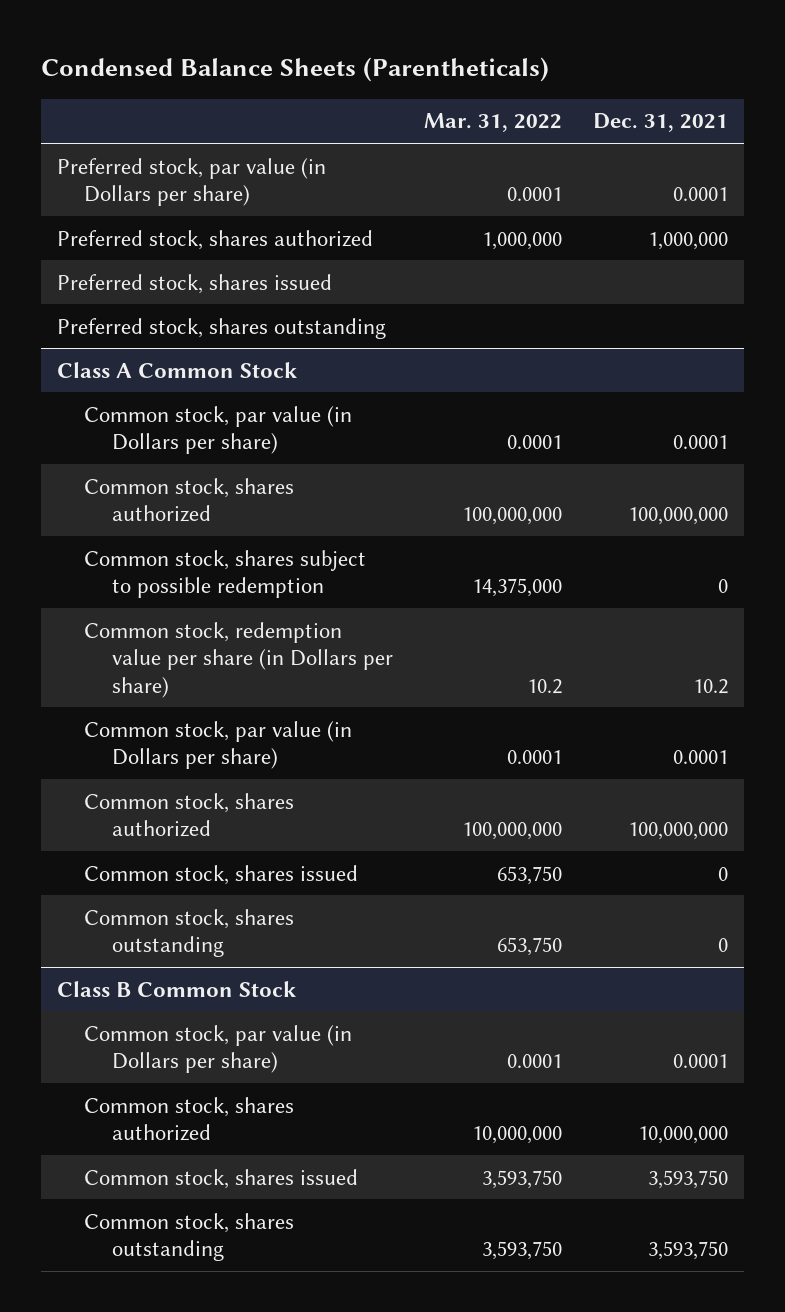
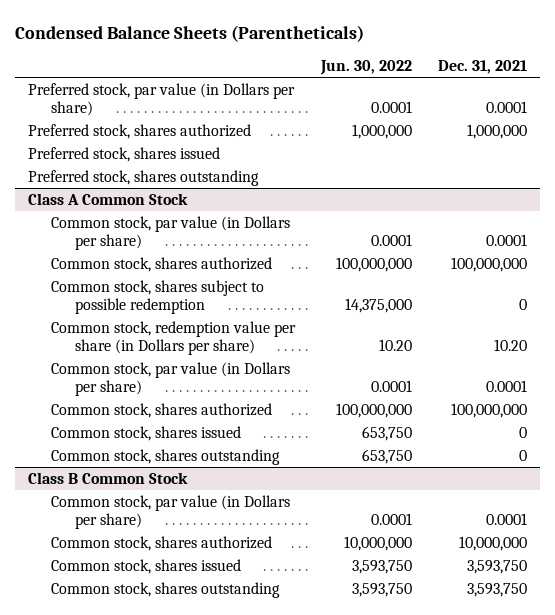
[424,113,563,133] Mar. 31, 2022 -> none
none -> [320,59,413,75] Jun. 30, 2022
[693,678,729,694] 10.2 -> [493,338,527,351] 10.20

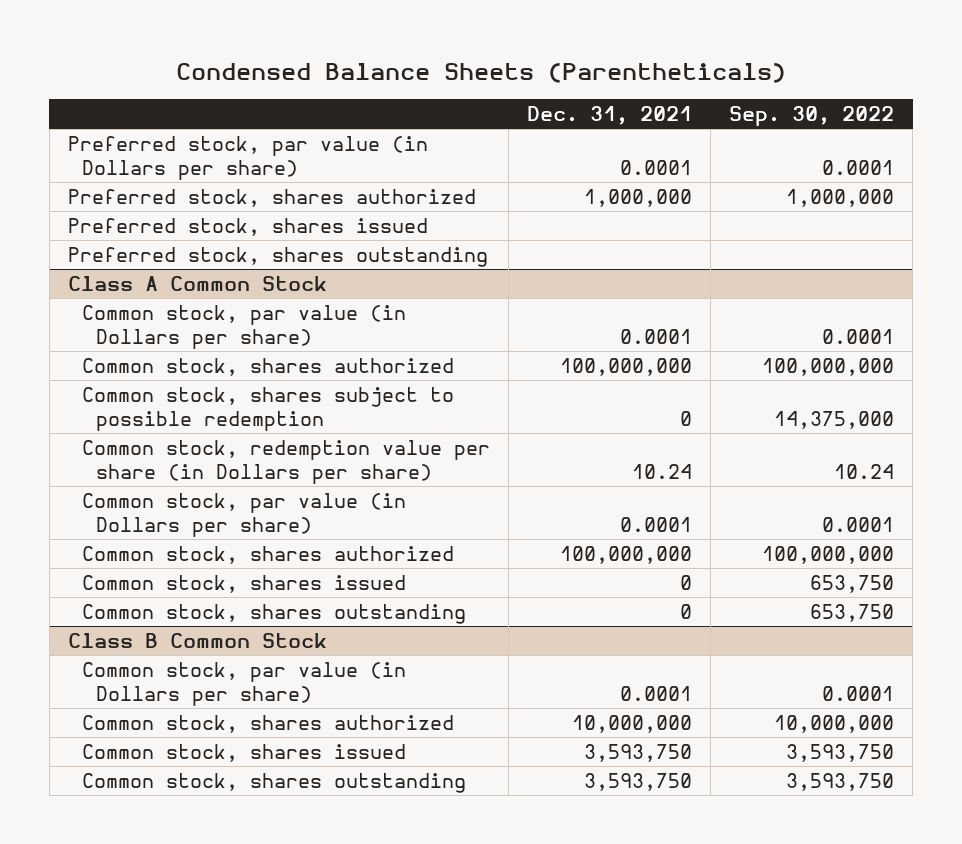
[320,59,413,75] Jun. 30, 2022 -> none
none -> [729,106,895,127] Sep. 30, 2022
[493,338,527,351] 10.20 -> [632,463,693,479] 10.24

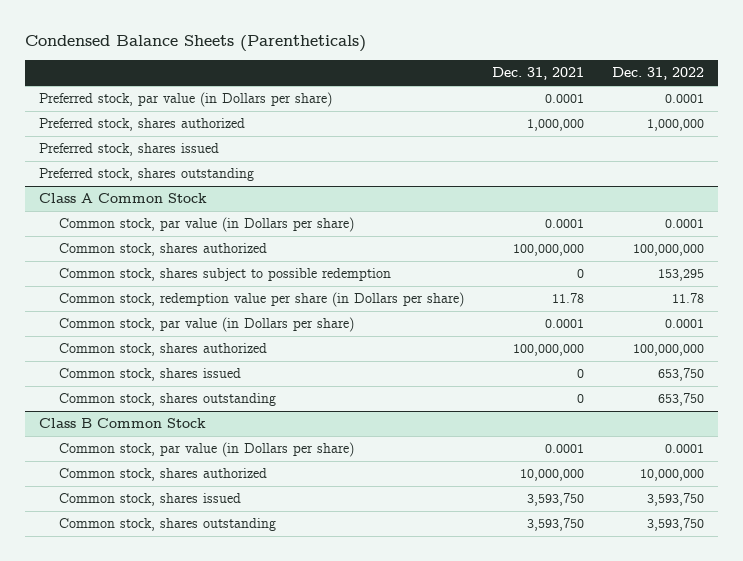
[729,106,895,127] Sep. 30, 2022 -> none
none -> [612,67,705,81] Dec. 31, 2022
[632,463,693,479] 10.24 -> [552,293,585,304] 11.78

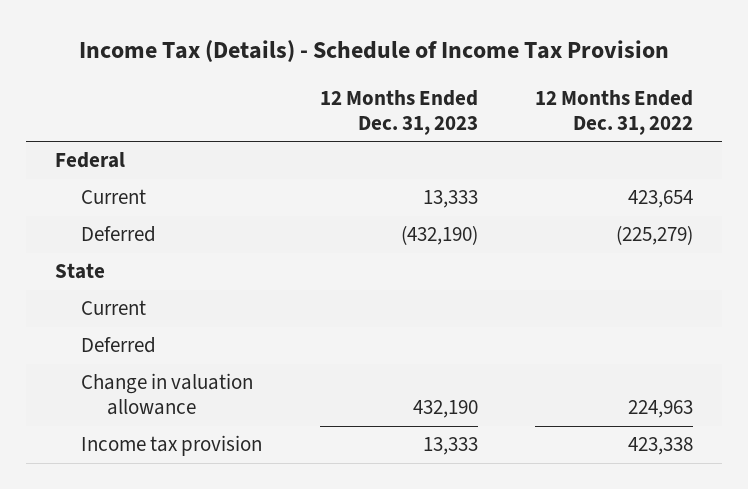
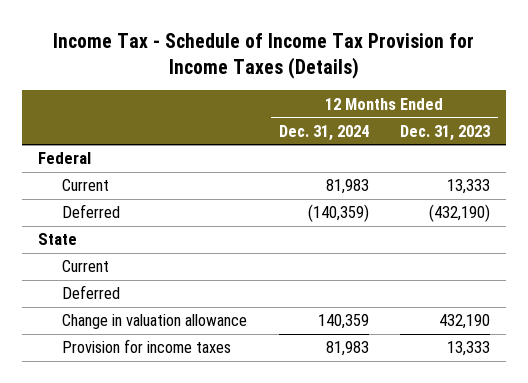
[78,40,669,63] Income Tax (Details) - Schedule of Income Tax Provision -> [52,32,474,79] Income Tax - Schedule of Income Tax Provision for Income Taxes (Details)
[535,89,694,135] 12 Months Ended Dec. 31, 2022 -> none
none -> [278,124,369,141] Dec. 31, 2024
[80,435,262,457] Income tax provision -> [61,339,231,354] Provision for income taxes

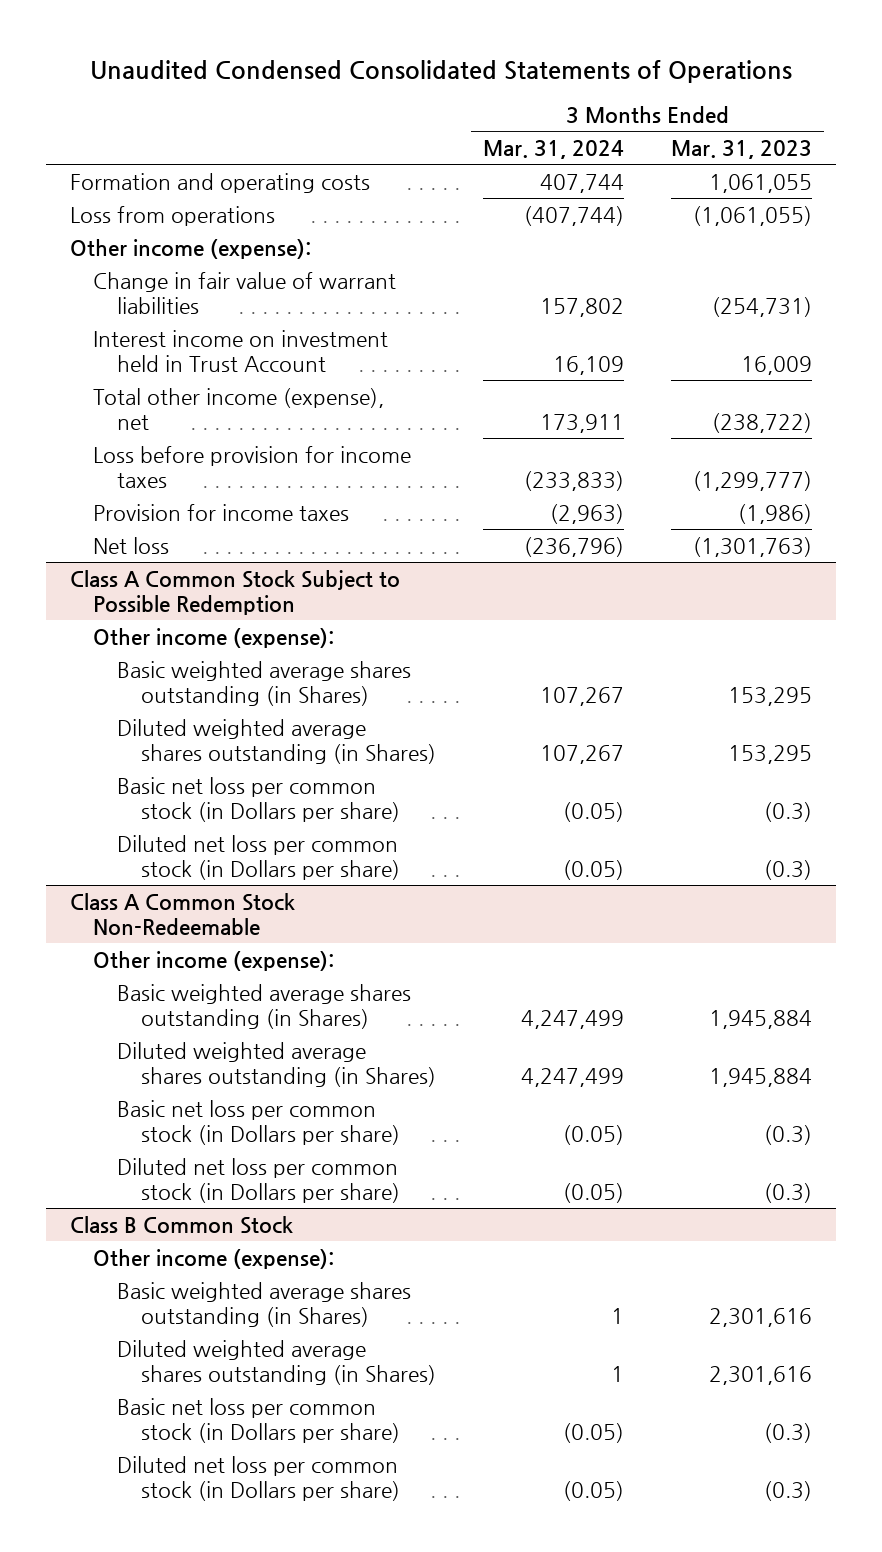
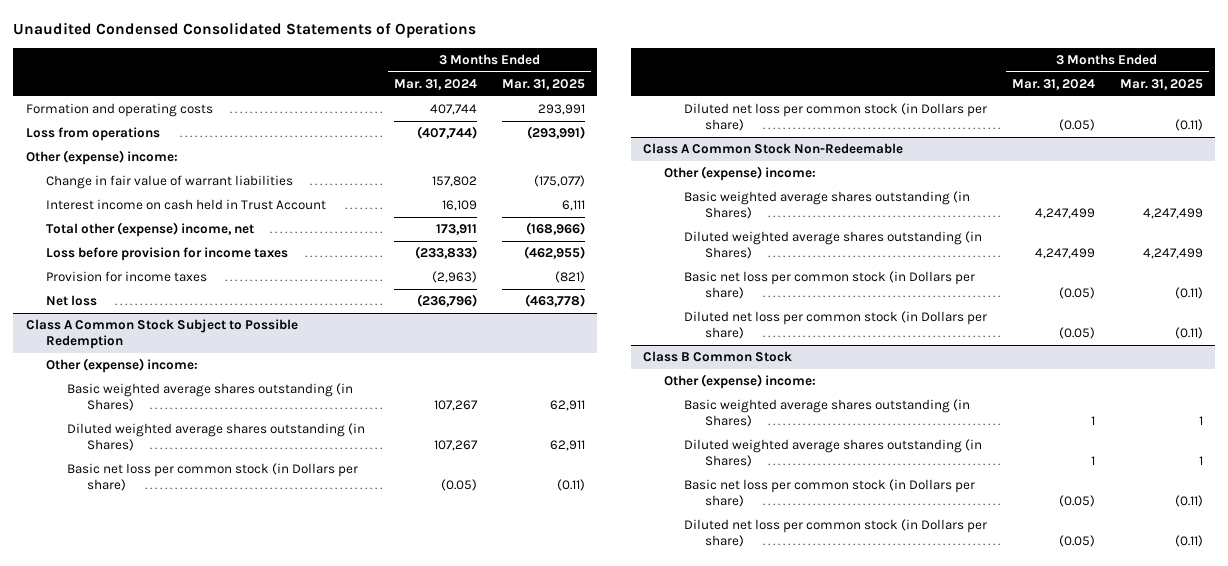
[671,140,813,160] Mar. 31, 2023 -> none
none -> [502,78,586,90] Mar. 31, 2025
[69,238,311,259] Other income (expense): -> [25,150,178,166] Other (expense) income:
[93,329,389,373] Interest income on investment held in Trust Account -> [46,199,327,211] Interest income on cash held in Trust Account
[93,387,385,431] Total other income (expense), net -> [46,222,255,238] Total other (expense) income, net
[93,627,335,648] Other income (expense): -> [46,358,199,374] Other (expense) income:
[93,950,335,971] Other income (expense): -> [663,166,816,182] Other (expense) income:
[93,1248,335,1269] Other income (expense): -> [663,374,816,390] Other (expense) income:

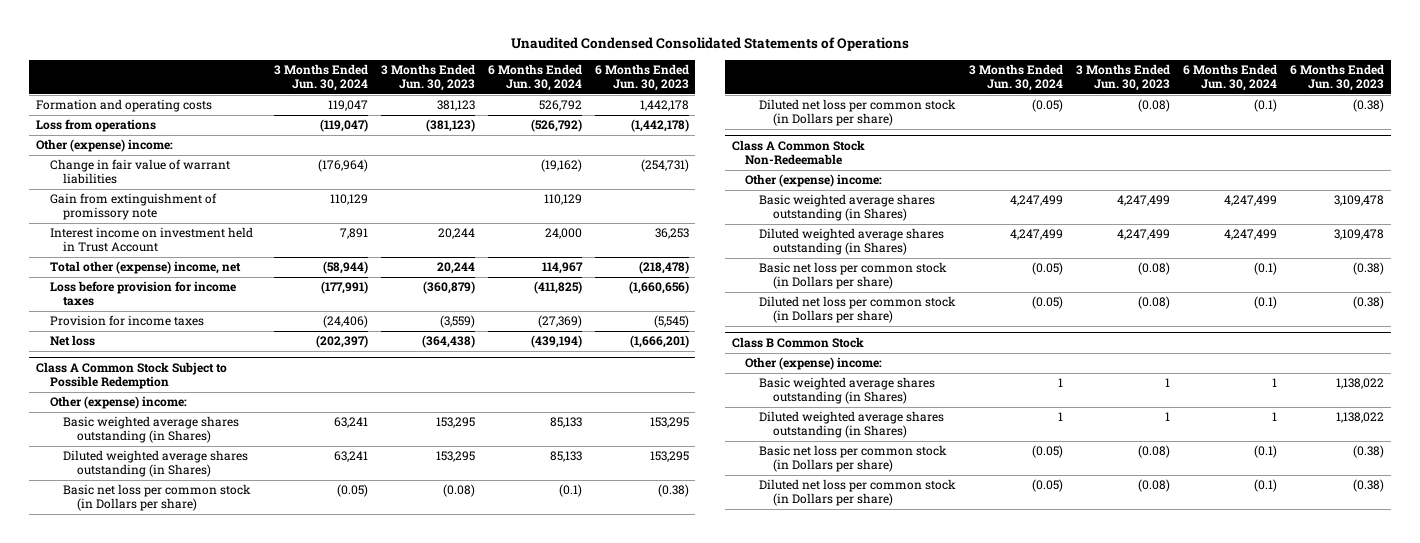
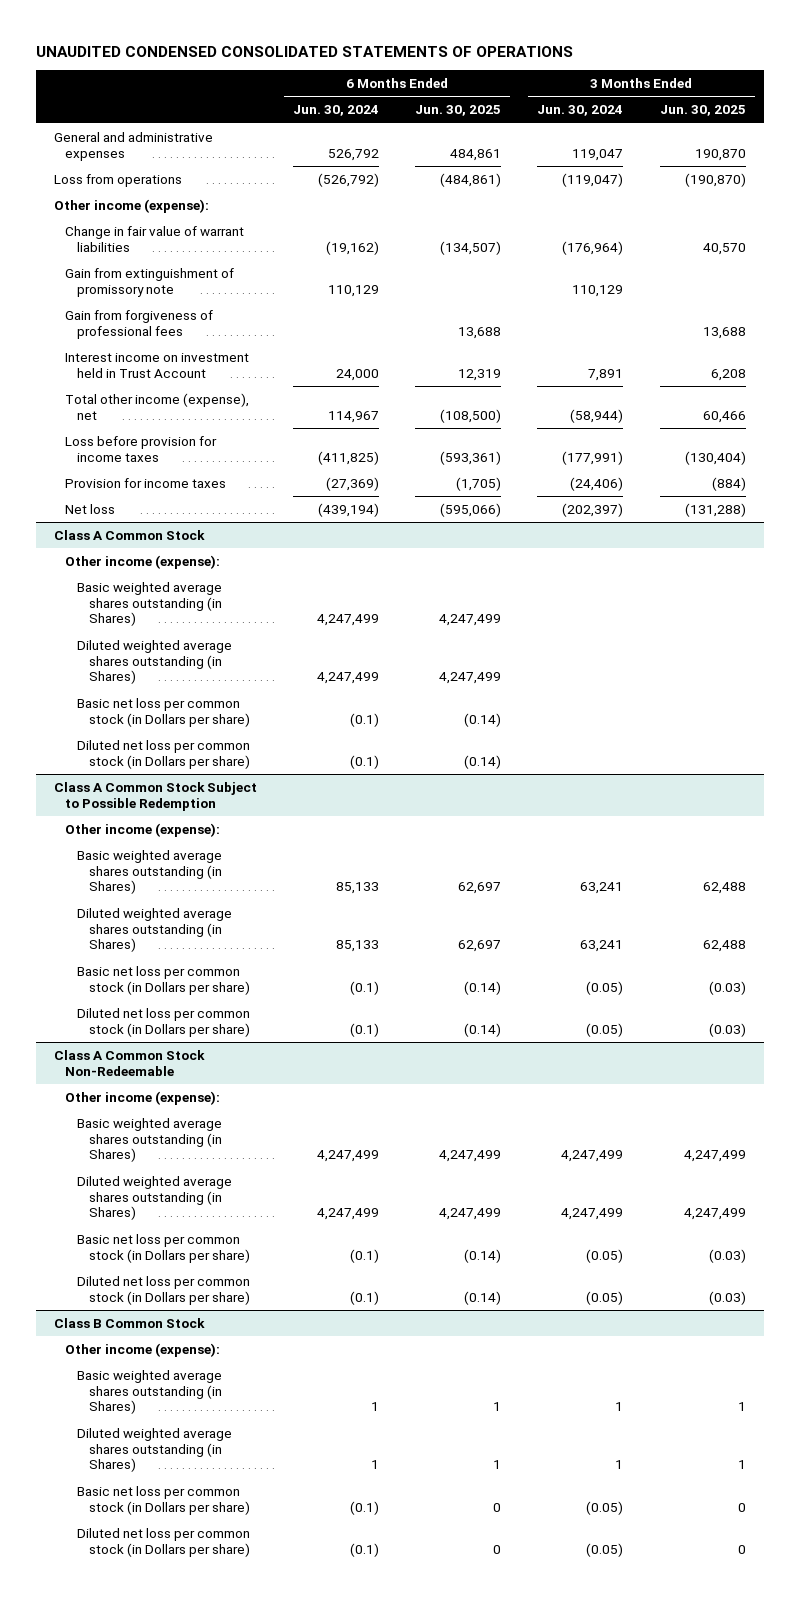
[511,36,910,51] Unaudited Condensed Consolidated Statements of Operations -> [35,45,573,57] UNAUDITED CONDENSED CONSOLIDATED STATEMENTS OF OPERATIONS
[380,63,475,91] 3 Months Ended Jun. 30, 2023 -> none
[594,63,689,91] 6 Months Ended Jun. 30, 2023 -> none
none -> [415,105,502,117] Jun. 30, 2025
none -> [659,105,746,117] Jun. 30, 2025
[35,99,212,113] Formation and operating costs -> [53,131,213,161] General and administrative expenses
[35,139,173,153] Other (expense) income: -> [53,198,209,213] Other income (expense):
none -> [65,309,214,339] Gain from forgiveness of professional fees
[49,261,241,275] Total other (expense) income, net -> [65,392,250,420] Total other income (expense), net
none -> [53,529,205,540] Class A Common Stock
none -> [65,554,221,569] Other income (expense):
none -> [77,581,223,627] Basic weighted average shares outstanding (in Shares)
none -> [77,639,233,685] Diluted weighted average shares outstanding (in Shares)
none -> [77,697,250,727] Basic net loss per common stock (in Dollars per share)
none -> [77,739,251,769] Diluted net loss per common stock (in Dollars per share)
[49,396,187,410] Other (expense) income: -> [65,822,221,837] Other income (expense):
[745,174,883,188] Other (expense) income: -> [65,1090,221,1105] Other income (expense):
[745,357,883,371] Other (expense) income: -> [65,1342,221,1357] Other income (expense):

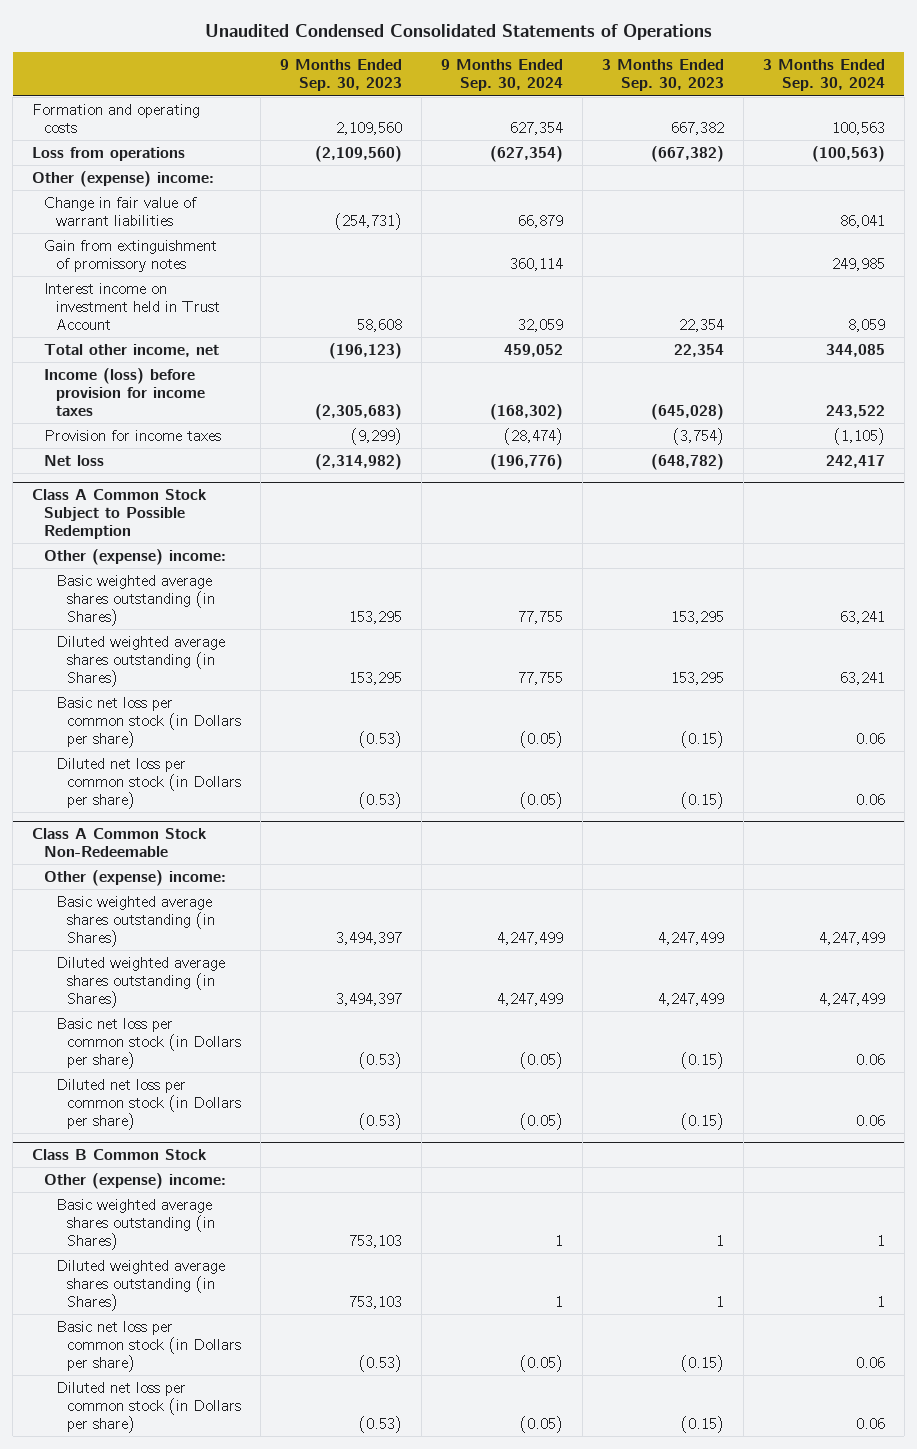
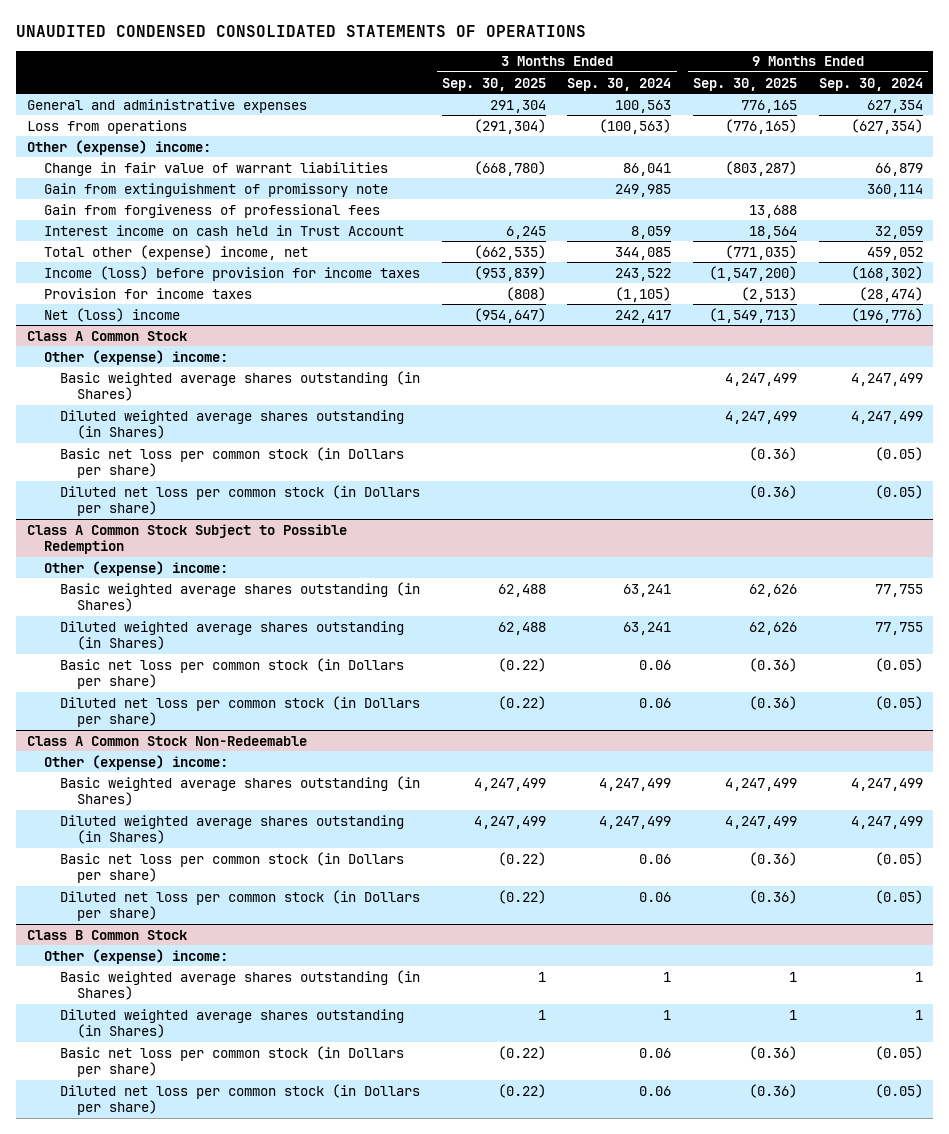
[204,23,712,40] Unaudited Condensed Consolidated Statements of Operations -> [16,25,587,38] UNAUDITED CONDENSED CONSOLIDATED STATEMENTS OF OPERATIONS
[280,59,403,92] 9 Months Ended Sep. 30, 2023 -> none
[601,59,724,92] 3 Months Ended Sep. 30, 2023 -> none
none -> [441,77,546,91] Sep. 30, 2025
none -> [692,77,797,91] Sep. 30, 2025
[32,104,201,134] Formation and operating costs -> [26,98,307,113] General and administrative expenses
[43,240,217,273] Gain from extinguishment of promissory notes -> [43,182,388,197] Gain from extinguishment of promissory note
none -> [43,203,380,218] Gain from forgiveness of professional fees
[43,283,220,331] Interest income on investment held in Trust Account -> [43,224,404,236] Interest income on cash held in Trust Account
[43,344,219,358] Total other income, net -> [43,244,308,260] Total other (expense) income, net
[43,455,104,467] Net loss -> [43,307,180,322] Net (loss) income
none -> [26,330,187,341] Class A Common Stock
none -> [43,349,228,365] Other (expense) income:
none -> [60,370,421,402] Basic weighted average shares outstanding (in Shares)
none -> [60,409,405,440] Diluted weighted average shares outstanding (in Shares)
none -> [60,446,405,479] Basic net loss per common stock (in Dollars per share)
none -> [60,484,421,517] Diluted net loss per common stock (in Dollars per share)

